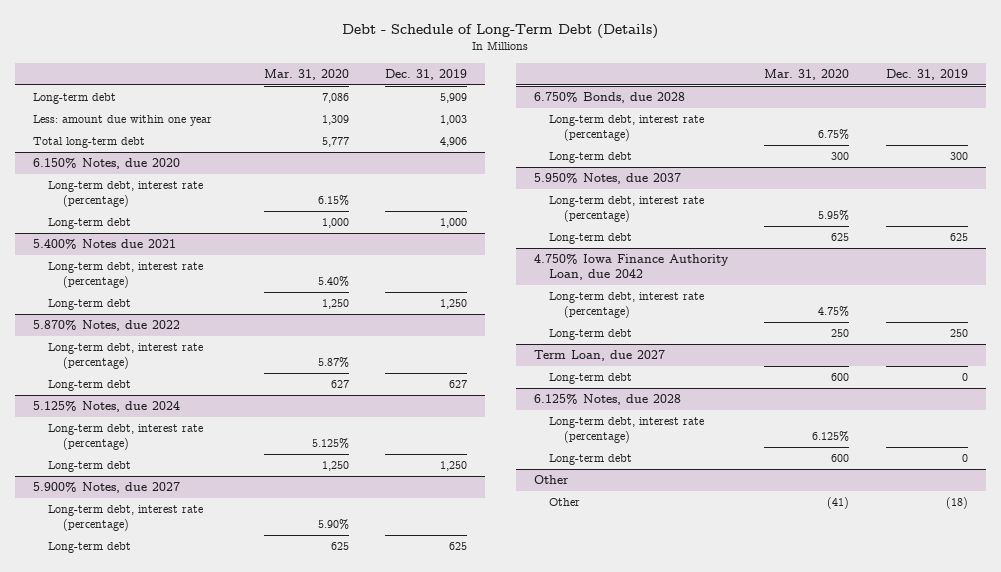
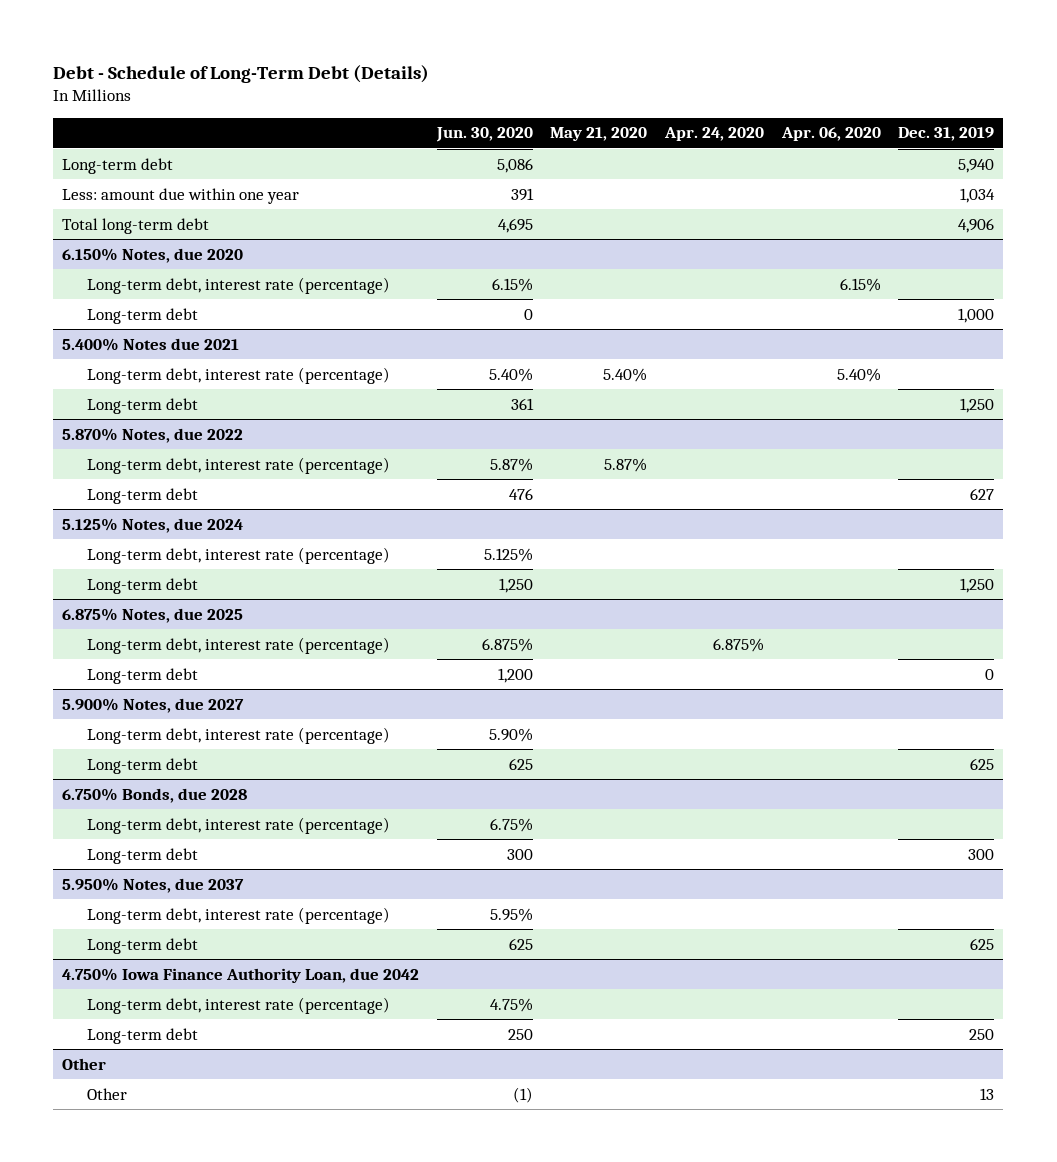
[263,68,349,80] Mar. 31, 2020 -> none
none -> [435,127,533,143] Jun. 30, 2020
none -> [550,127,648,142] May 21, 2020
none -> [664,127,765,142] Apr. 24, 2020
none -> [780,127,881,142] Apr. 06, 2020
[439,93,467,104] 5,909 -> [958,158,995,173] 5,940
[439,115,467,126] 1,003 -> [960,187,996,203] 1,034
none -> [62,607,244,623] 6.875% Notes, due 2025
none -> [86,636,390,654] Long-term debt, interest rate (percentage)
none -> [86,667,198,684] Long-term debt
[533,350,665,362] Term Loan, due 2027 -> none
[548,373,632,385] Long-term debt -> none
[533,394,681,406] 6.125% Notes, due 2028 -> none
[548,417,704,444] Long-term debt, interest rate (percentage) -> none
[548,454,632,466] Long-term debt -> none
[945,497,968,510] (18) -> [980,1087,995,1100] 13

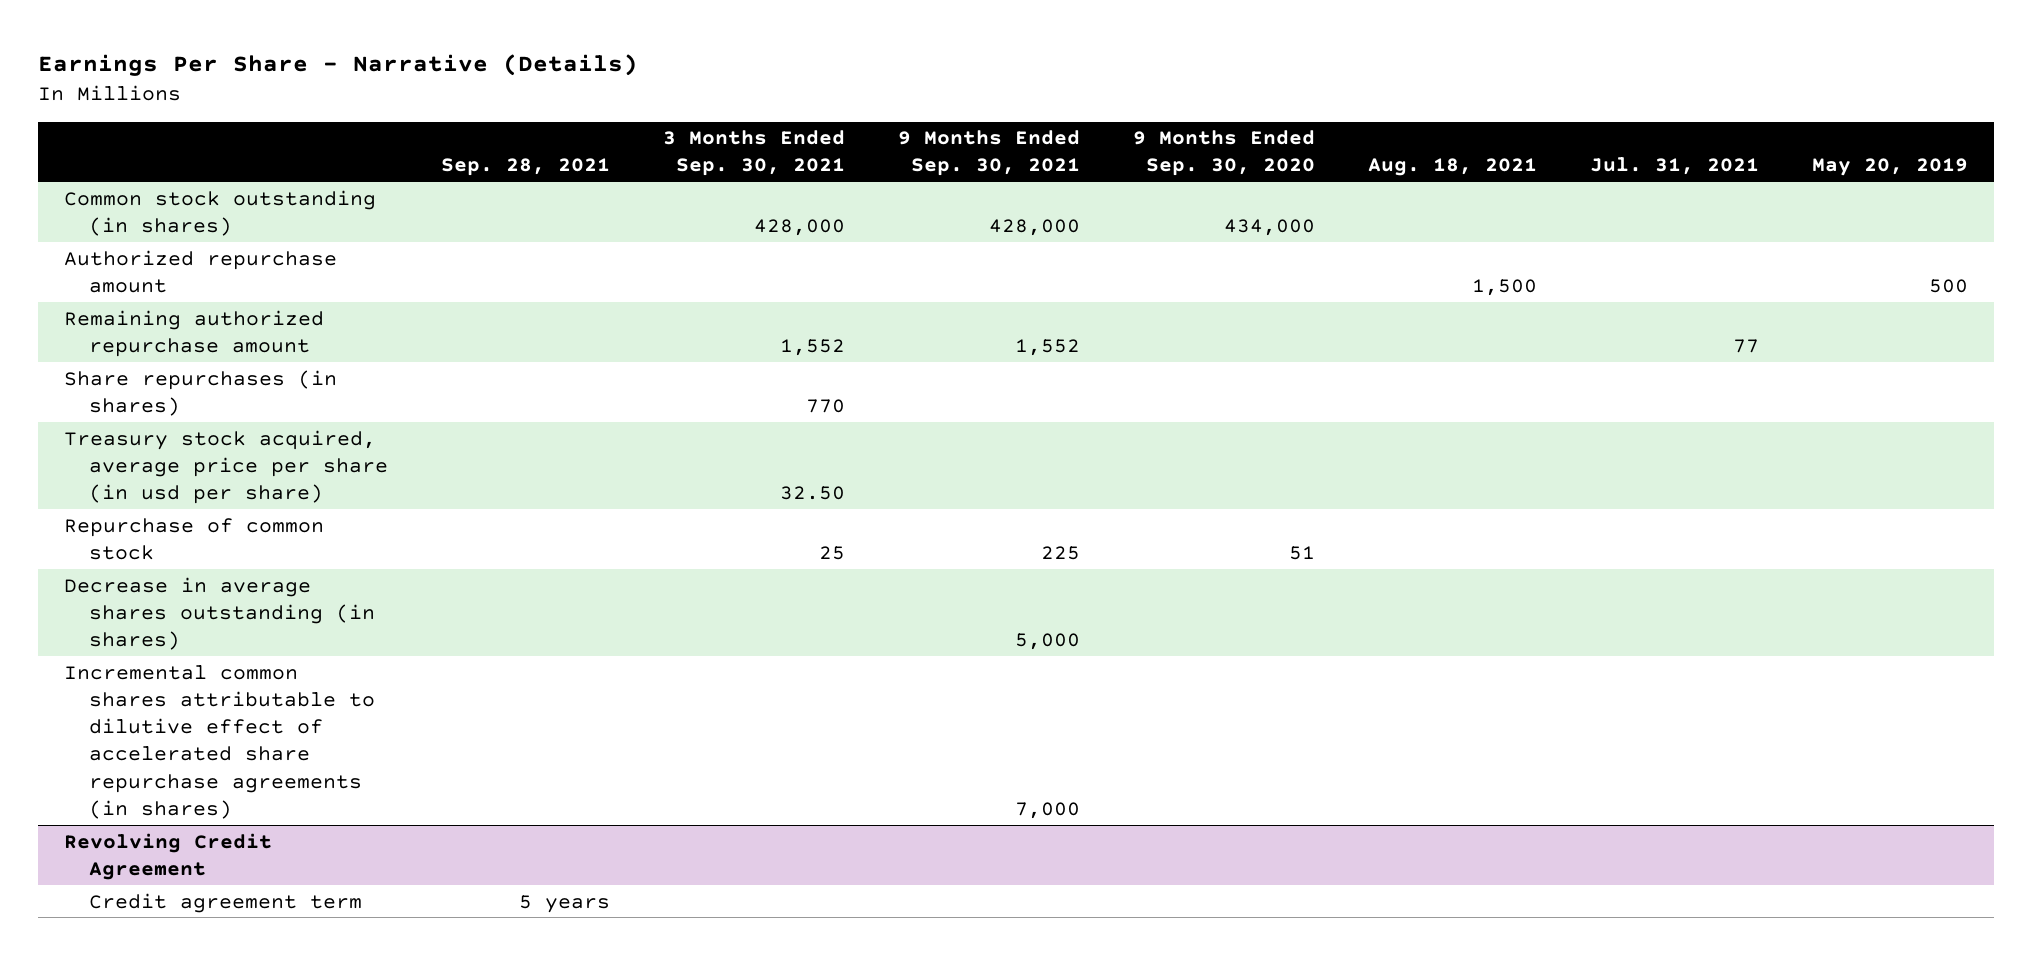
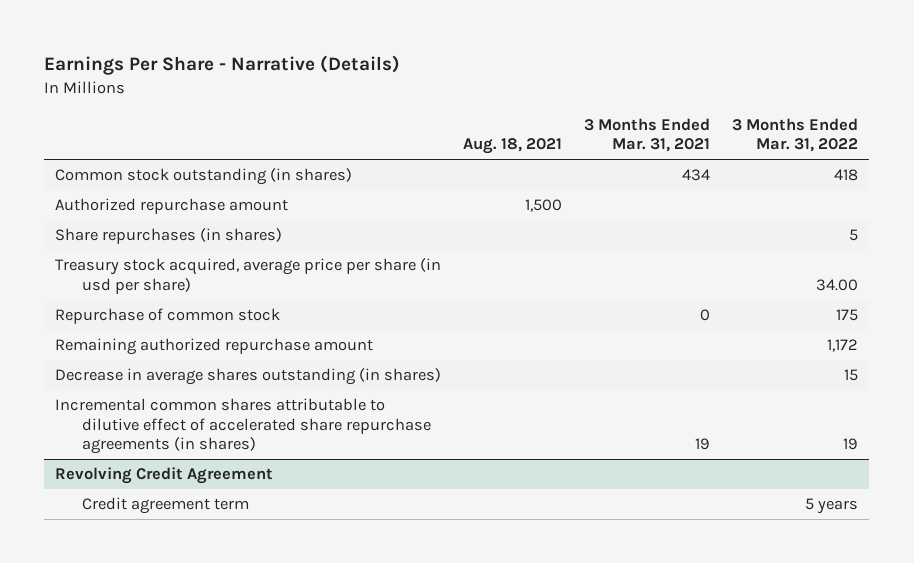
[441,158,611,177] Sep. 28, 2021 -> none
[663,130,846,177] 3 Months Ended Sep. 30, 2021 -> none
[898,130,1081,177] 9 Months Ended Sep. 30, 2021 -> none
[1133,130,1316,177] 9 Months Ended Sep. 30, 2020 -> none
[1590,157,1760,176] Jul. 31, 2021 -> none
[1811,158,1968,177] May 20, 2019 -> none
none -> [584,117,711,153] 3 Months Ended Mar. 31, 2021
none -> [732,117,859,153] 3 Months Ended Mar. 31, 2022
[64,309,325,357] Remaining authorized repurchase amount -> [55,338,374,356] Remaining authorized repurchase amount

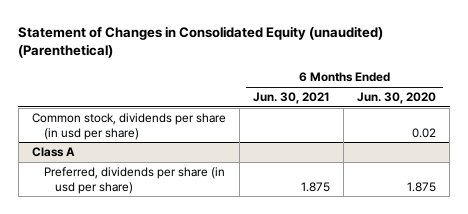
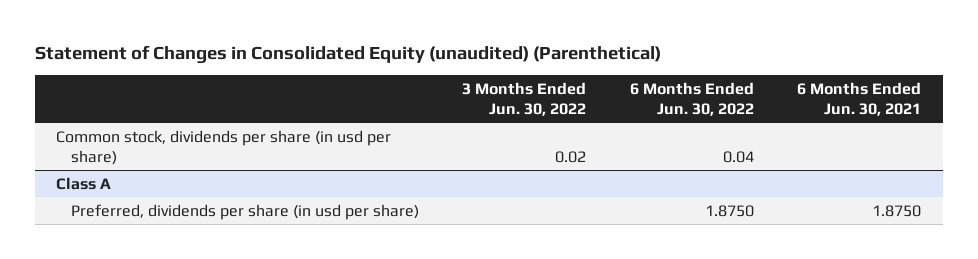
[357,92,437,105] Jun. 30, 2020 -> none
none -> [462,82,587,117] 3 Months Ended Jun. 30, 2022
none -> [629,82,754,117] 6 Months Ended Jun. 30, 2022
[300,181,330,192] 1.875 -> [872,204,922,217] 1.8750

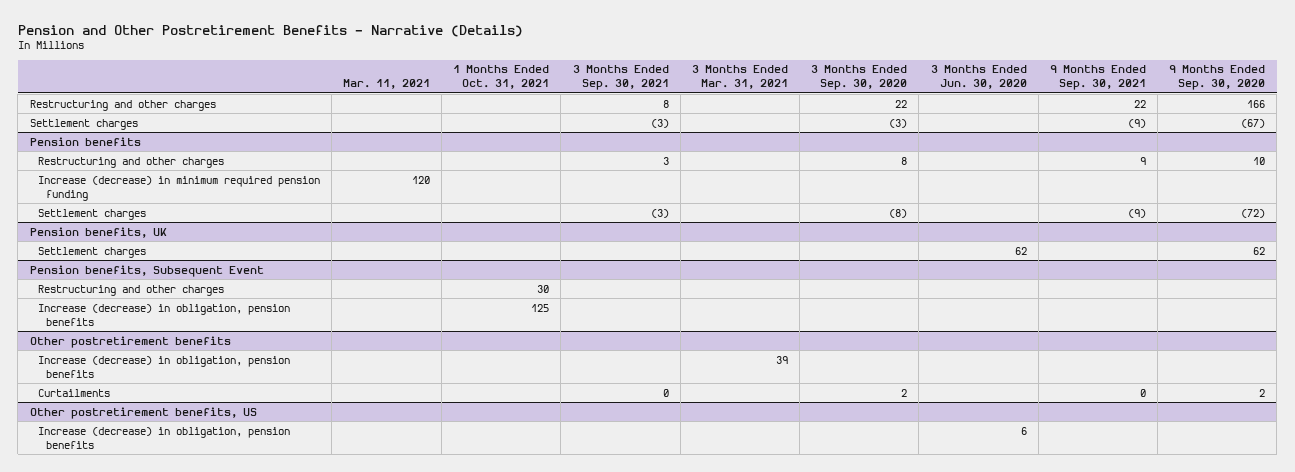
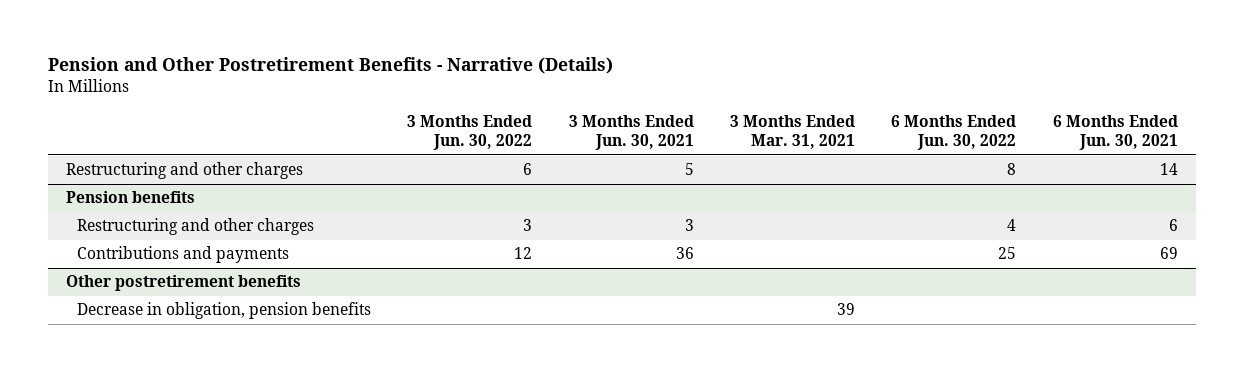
[343,79,431,90] Mar. 11, 2021 -> none
[453,65,550,90] 1 Months Ended Oct. 31, 2021 -> none
[572,65,669,91] 3 Months Ended Sep. 30, 2021 -> none
[811,65,908,91] 3 Months Ended Sep. 30, 2020 -> none
[930,65,1027,90] 3 Months Ended Jun. 30, 2020 -> none
[1049,65,1146,91] 9 Months Ended Sep. 30, 2021 -> none
[1169,65,1266,91] 9 Months Ended Sep. 30, 2020 -> none
none -> [407,114,533,151] 3 Months Ended Jun. 30, 2022
none -> [568,114,694,151] 3 Months Ended Jun. 30, 2021
none -> [891,114,1017,151] 6 Months Ended Jun. 30, 2022
none -> [1052,114,1178,151] 6 Months Ended Jun. 30, 2021
[29,118,138,130] Settlement charges -> none
[37,208,146,220] Settlement charges -> none
[29,226,167,238] Pension benefits, UK -> none
[37,246,146,258] Settlement charges -> none
[29,264,264,277] Pension benefits, Subsequent Event -> none
[37,284,224,296] Restructuring and other charges -> none
[37,303,290,326] Increase (decrease) in obligation, pension benefits -> none
[37,175,320,201] Increase (decrease) in minimum required pension funding -> [77,246,290,264] Contributions and payments
[37,388,110,397] Curtailments -> none
[29,406,257,419] Other postretirement benefits, US -> none
[37,426,290,449] Increase (decrease) in obligation, pension benefits -> none
[37,355,290,378] Increase (decrease) in obligation, pension benefits -> [77,302,372,320] Decrease in obligation, pension benefits

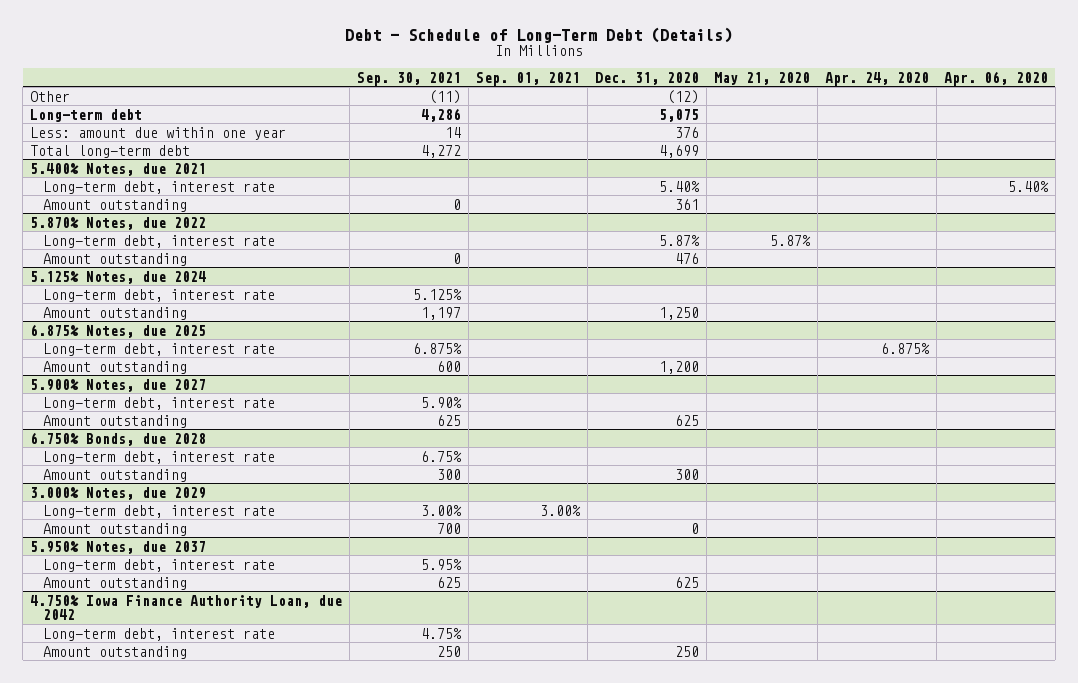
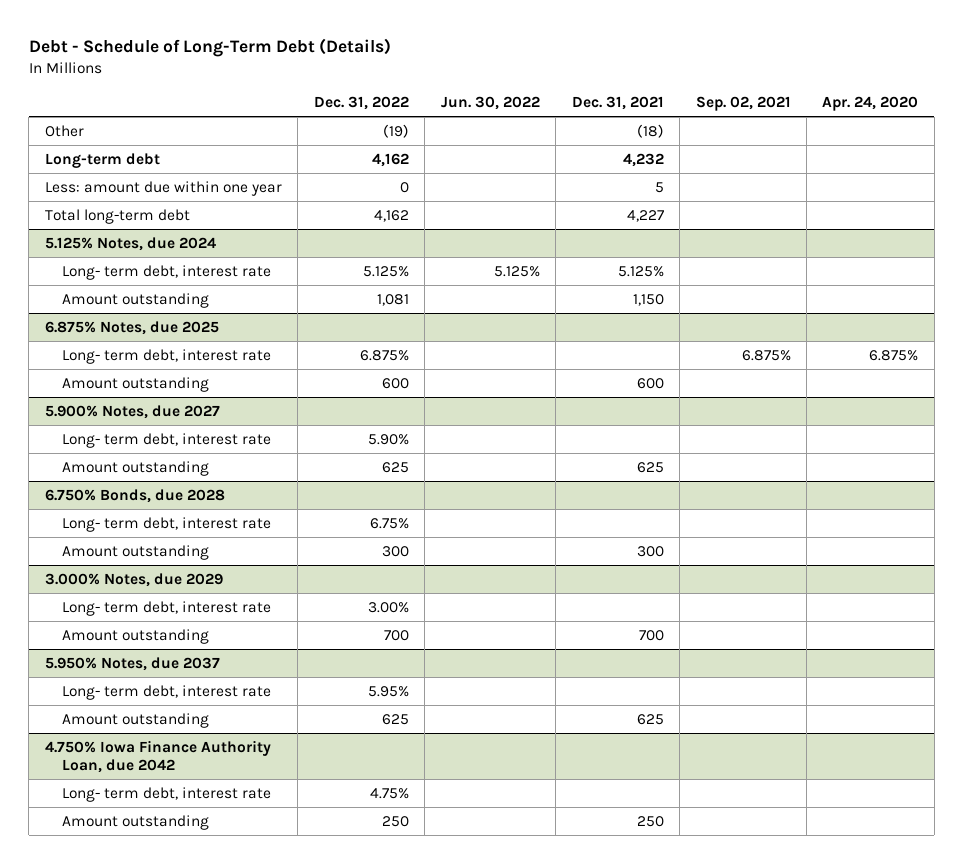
[357,71,462,86] Sep. 30, 2021 -> none
[476,71,581,86] Sep. 01, 2021 -> none
[595,71,700,85] Dec. 31, 2020 -> none
[714,71,811,85] May 21, 2020 -> none
[943,70,1048,86] Apr. 06, 2020 -> none
none -> [313,96,409,111] Dec. 31, 2022
none -> [440,96,540,111] Jun. 30, 2022
none -> [571,96,664,111] Dec. 31, 2021
none -> [695,96,791,112] Sep. 02, 2021
[30,162,207,176] 5.400% Notes, due 2021 -> none
[42,180,275,194] Long-term debt, interest rate -> none
[42,198,187,212] Amount outstanding -> none
[30,216,207,230] 5.870% Notes, due 2022 -> none
[42,234,275,248] Long-term debt, interest rate -> none
[42,252,187,266] Amount outstanding -> none
[42,288,275,302] Long-term debt, interest rate -> [62,264,272,280] Long- term debt, interest rate
[42,342,275,356] Long-term debt, interest rate -> [62,348,272,364] Long- term debt, interest rate
[42,396,275,410] Long-term debt, interest rate -> [62,432,272,448] Long- term debt, interest rate
[42,450,275,464] Long-term debt, interest rate -> [62,516,272,532] Long- term debt, interest rate
[42,504,275,518] Long-term debt, interest rate -> [62,600,272,616] Long- term debt, interest rate
[42,558,275,572] Long-term debt, interest rate -> [62,684,272,700] Long- term debt, interest rate
[42,627,275,641] Long-term debt, interest rate -> [62,786,272,802] Long- term debt, interest rate

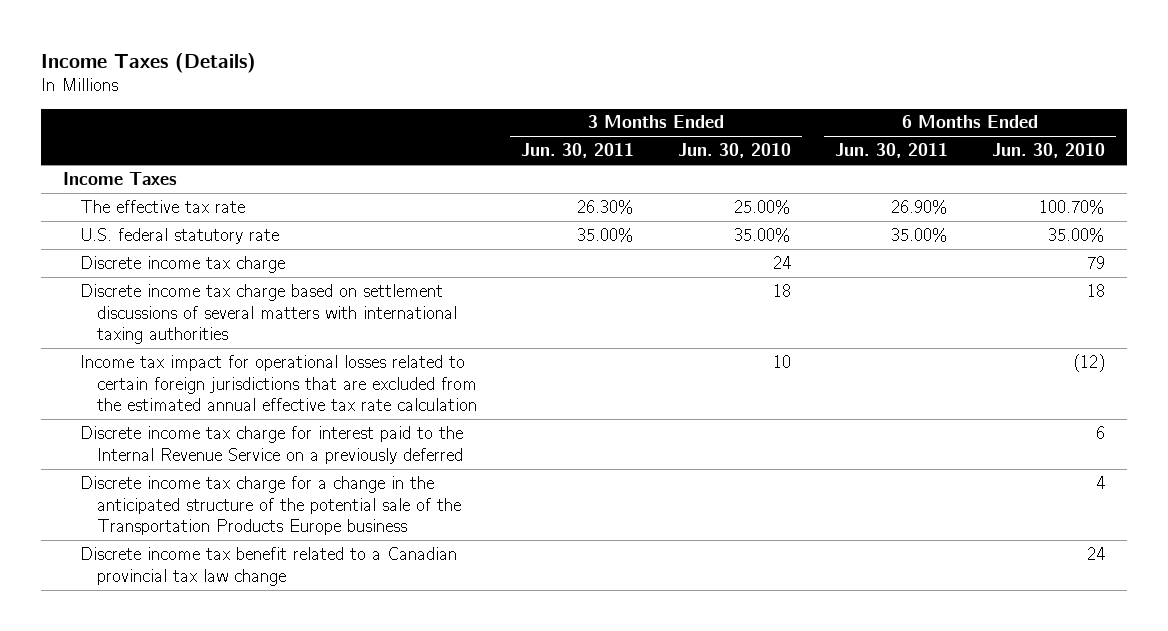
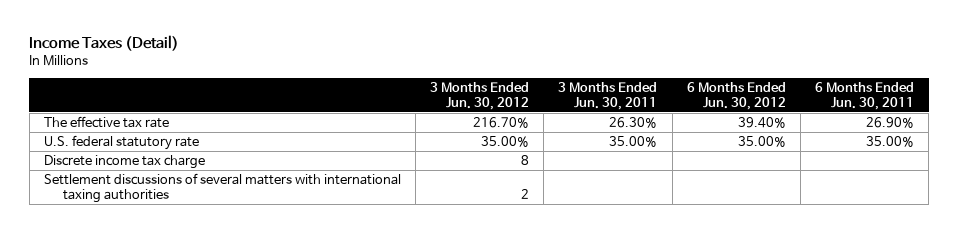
[40,52,256,73] Income Taxes (Details) -> [29,35,180,52] Income Taxes (Detail)
[677,143,791,159] Jun. 30, 2010 -> none
[992,143,1106,159] Jun. 30, 2010 -> none
none -> [430,81,530,110] 3 Months Ended Jun. 30, 2012
none -> [686,81,786,110] 6 Months Ended Jun. 30, 2012
[62,171,177,185] Income Taxes -> none
[79,354,477,412] Income tax impact for operational losses related to certain foreign jurisdictions that are excluded from the estimated annual effective tax rate calculation -> none
[79,425,463,464] Discrete income tax charge for interest paid to the Internal Revenue Service on a previously deferred -> none
[79,475,461,536] Discrete income tax charge for a change in the anticipated structure of the potential sale of the Transportation Products Europe business -> none
[79,546,457,586] Discrete income tax benefit related to a Canadian provincial tax law change -> none
[79,283,457,345] Discrete income tax charge based on settlement discussions of several matters with international taxing authorities -> [43,173,401,203] Settlement discussions of several matters with international taxing authorities

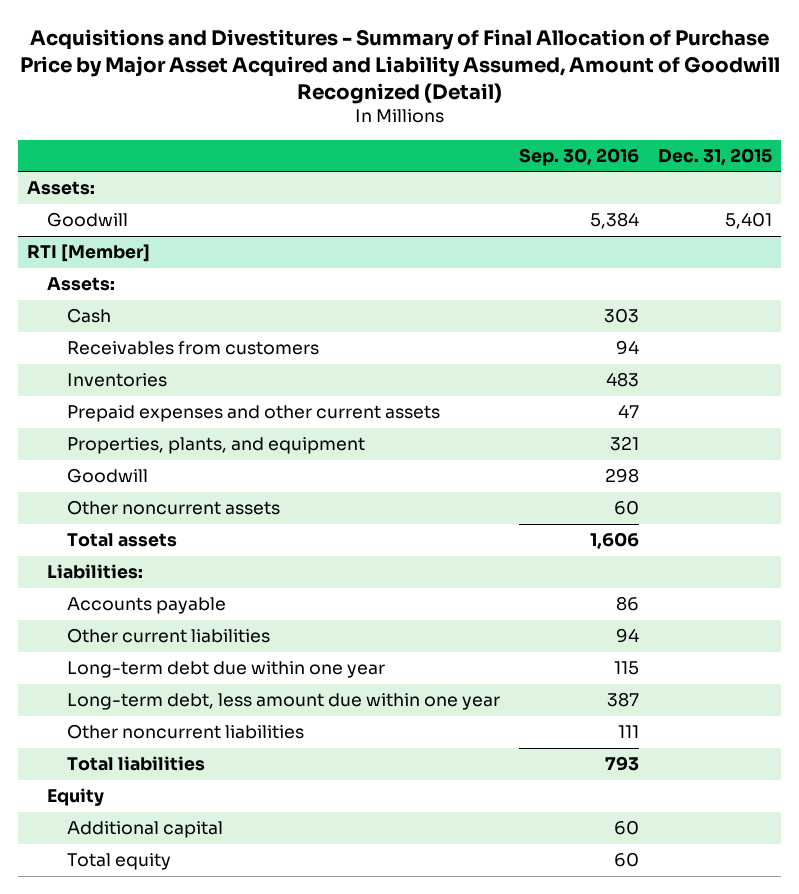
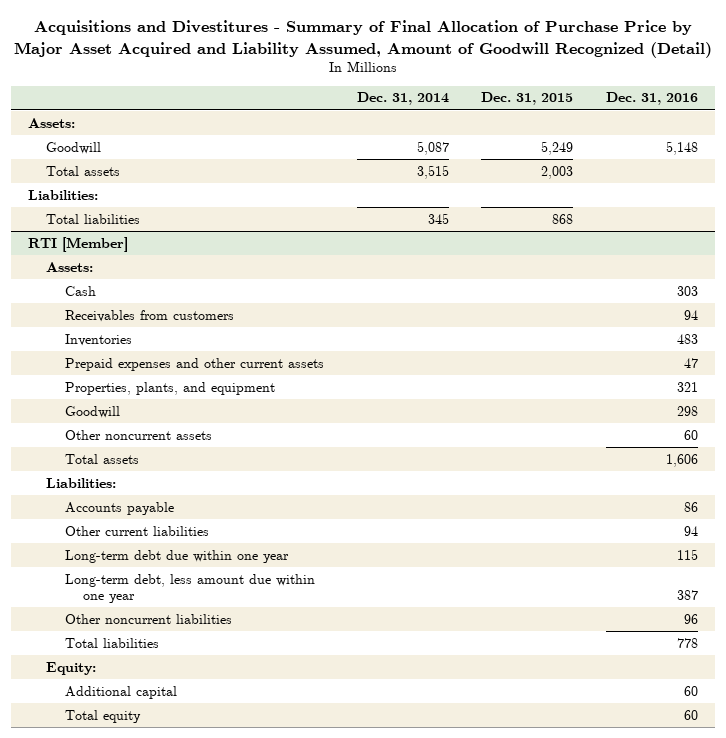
[518,147,639,166] Sep. 30, 2016 -> none
none -> [356,92,449,106] Dec. 31, 2014
none -> [606,92,699,106] Dec. 31, 2016
[724,212,772,230] 5,401 -> [541,140,574,155] 5,249
none -> [46,165,121,176] Total assets
none -> [27,189,98,200] Liabilities:
none -> [46,213,141,224] Total liabilities
[46,788,104,807] Equity -> [46,661,97,675] Equity:

